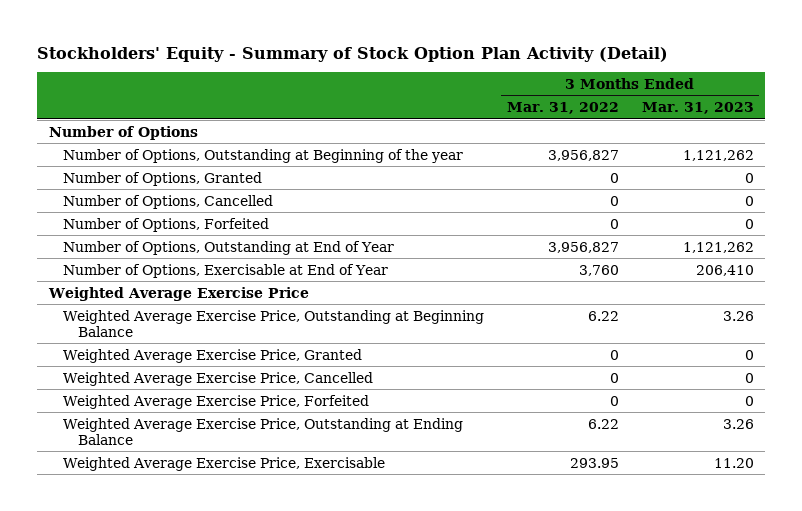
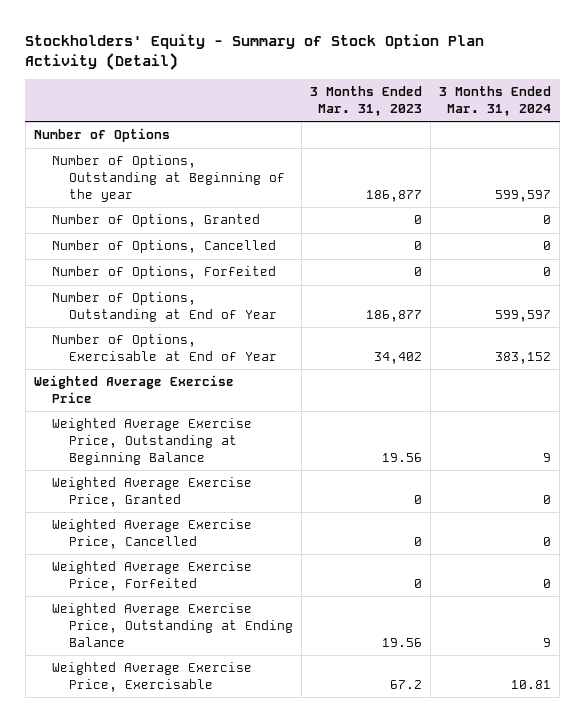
[506,102,619,115] Mar. 31, 2022 -> none
none -> [439,86,552,116] 3 Months Ended Mar. 31, 2024
[682,149,754,161] 1,121,262 -> [366,189,423,202] 186,877
[682,241,754,253] 1,121,262 -> [366,310,423,323] 186,877
[695,264,754,276] 206,410 -> [374,352,423,365] 34,402
[722,310,754,321] 3.26 -> [382,452,423,462] 19.56
[722,418,754,429] 3.26 -> [382,637,423,647] 19.56
[713,457,754,468] 11.20 -> [390,680,423,690] 67.2

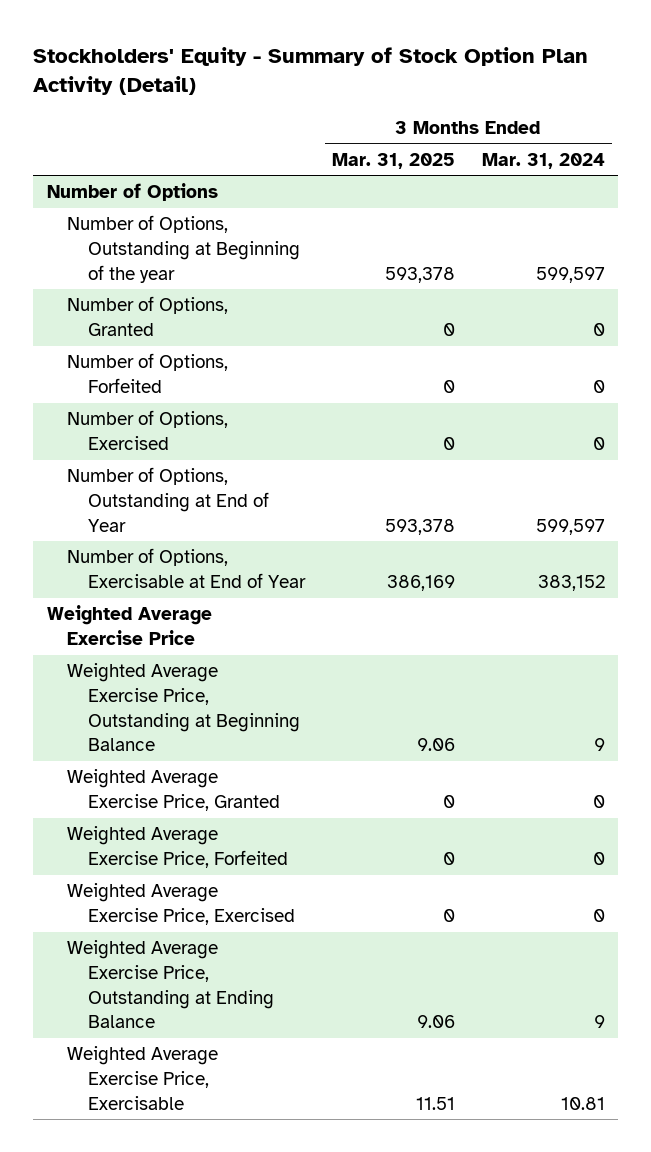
[310,86,423,116] 3 Months Ended Mar. 31, 2023 -> none
none -> [331,152,455,169] Mar. 31, 2025
[51,240,276,254] Number of Options, Cancelled -> none
none -> [67,410,229,450] Number of Options, Exercised
[51,519,252,550] Weighted Average Exercise Price, Cancelled -> none
none -> [67,883,295,925] Weighted Average Exercise Price, Exercised

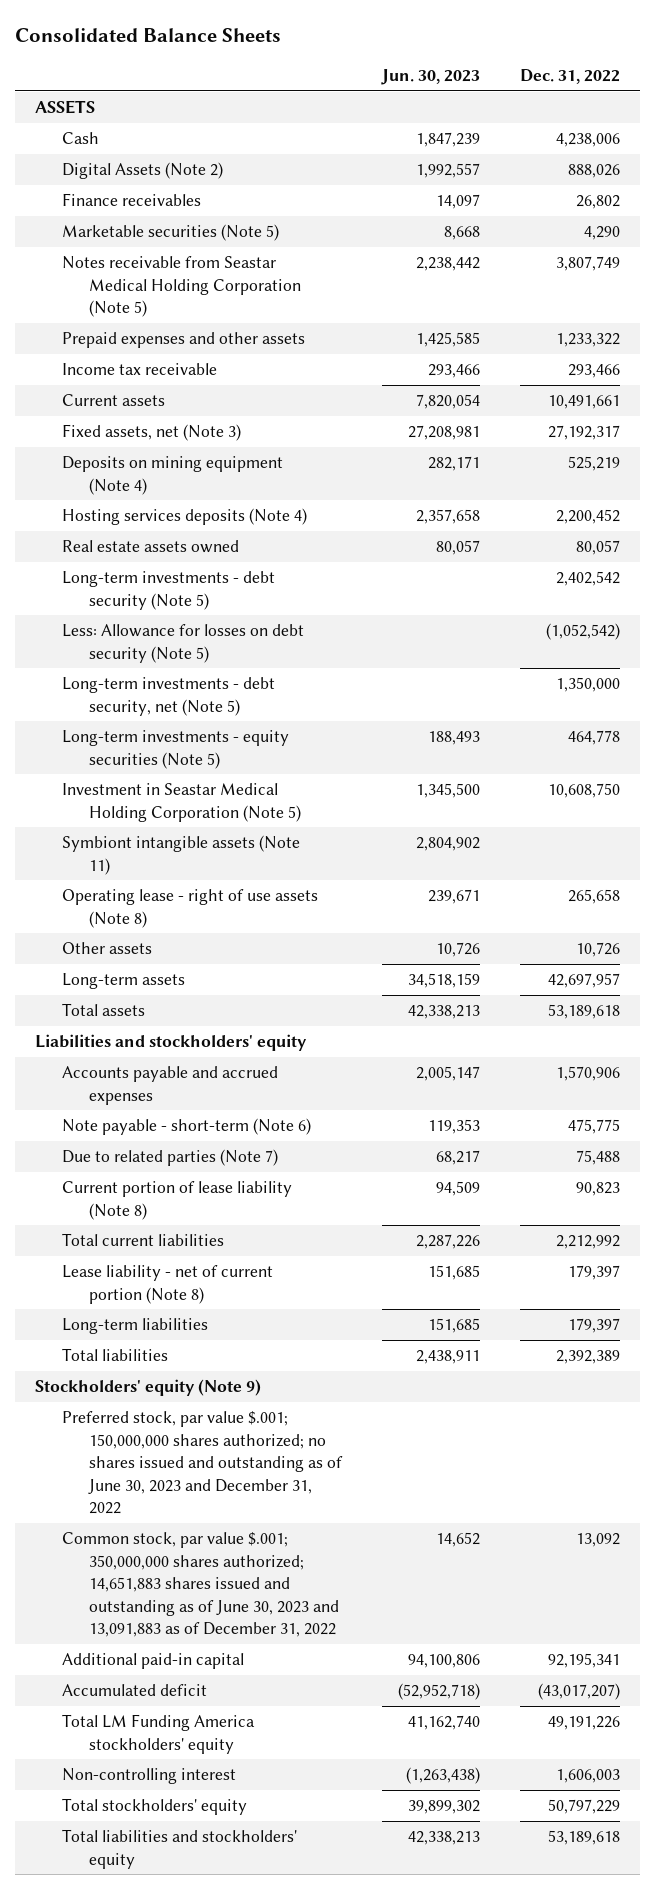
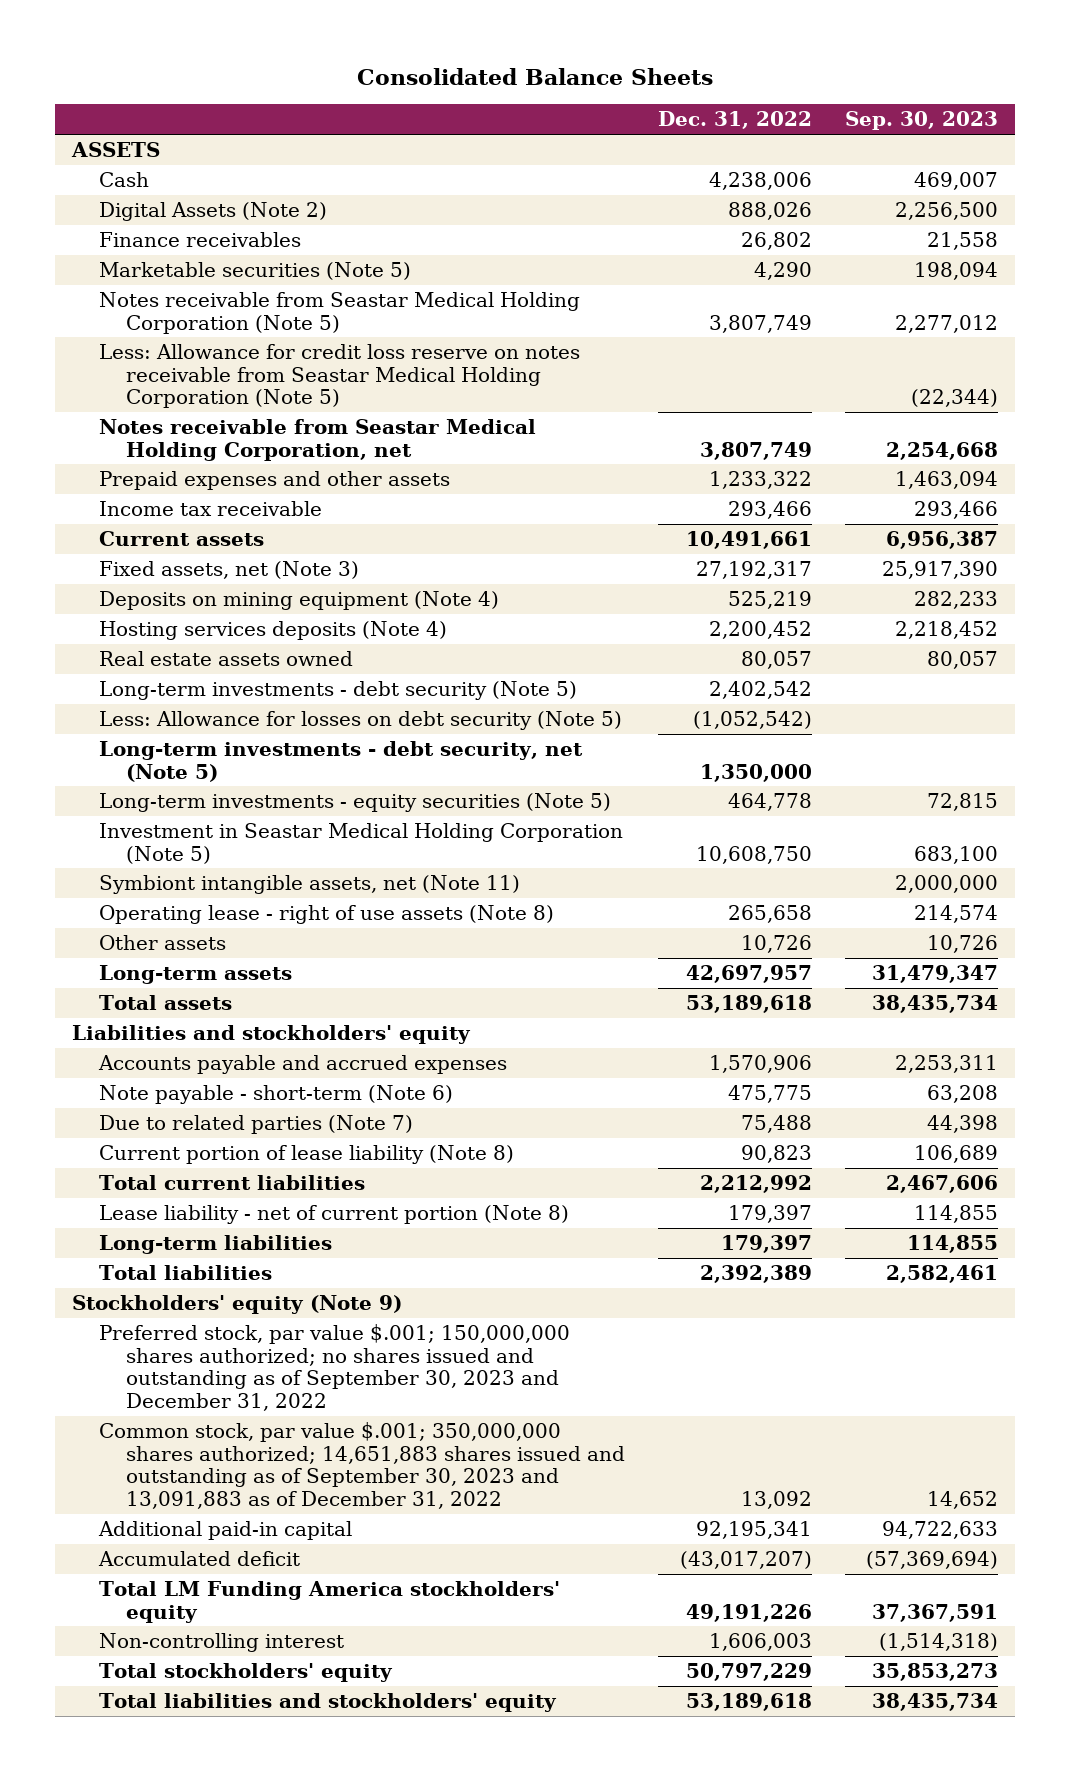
[380,69,480,86] Jun. 30, 2023 -> none
none -> [845,111,999,131] Sep. 30, 2023
none -> [98,343,580,409] Less: Allowance for credit loss reserve on notes receivable from Seastar Medical Holding Corporation (Note 5)
none -> [98,418,536,461] Notes receivable from Seastar Medical Holding Corporation, net
[61,835,300,875] Symbiont intangible assets (Note 11) -> [98,874,520,894] Symbiont intangible assets, net (Note 11)
[61,1411,343,1515] Preferred stock, par value $.001; 150,000,000 shares authorized; no shares issued and outstanding as of June 30, 2023 and December 31, 2022 -> [98,1323,570,1412] Preferred stock, par value $.001; 150,000,000 shares authorized; no shares issued and outstanding as of September 30, 2023 and December 31, 2022
[61,1532,339,1638] Common stock, par value $.001; 350,000,000 shares authorized; 14,651,883 shares issued and outstanding as of June 30, 2023 and 13,091,883 as of December 31, 2022 -> [98,1421,626,1510] Common stock, par value $.001; 350,000,000 shares authorized; 14,651,883 shares issued and outstanding as of September 30, 2023 and 13,091,883 as of December 31, 2022

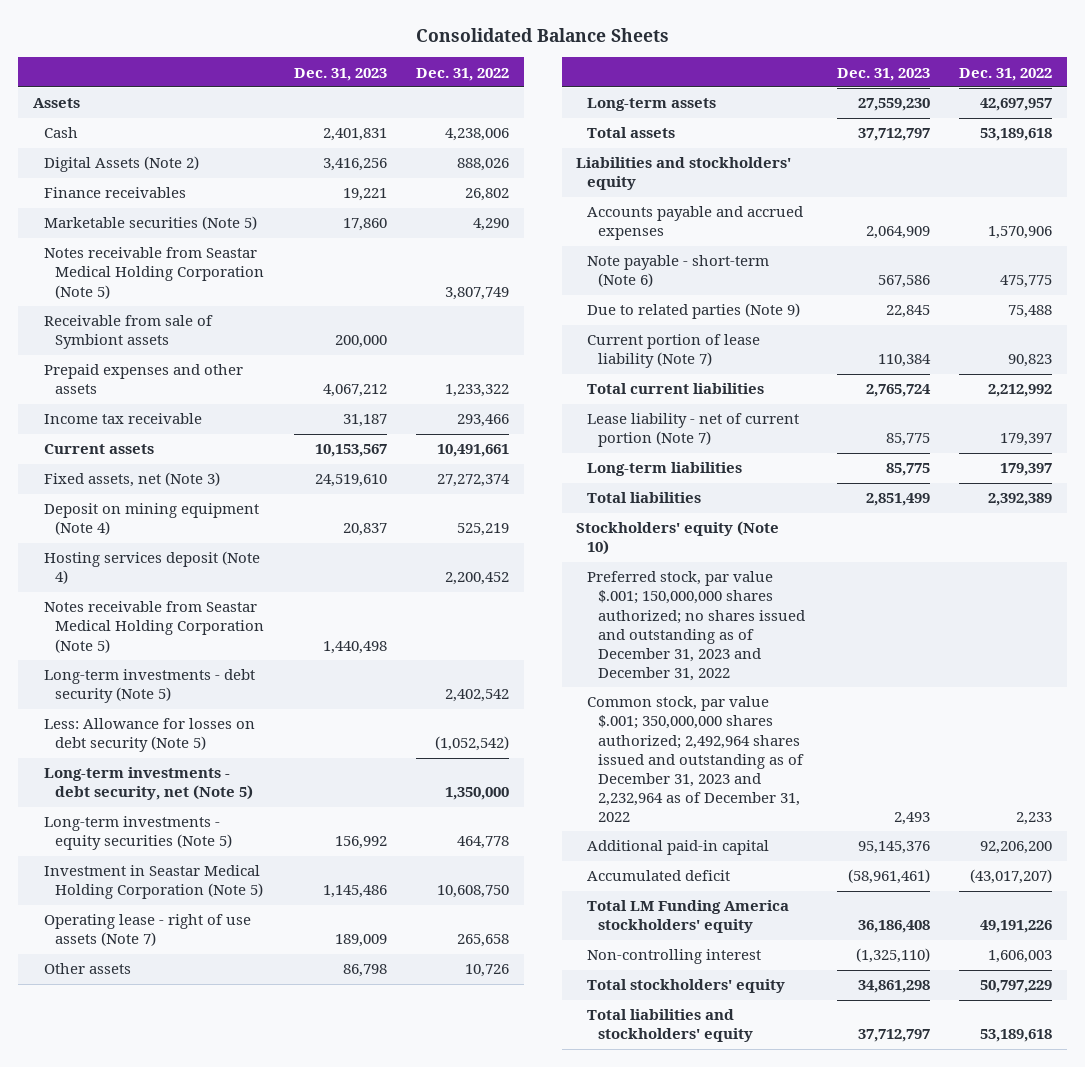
[845,111,999,131] Sep. 30, 2023 -> none
none -> [293,67,387,81] Dec. 31, 2023
[70,141,160,157] ASSETS -> [33,98,81,109] Assets
[98,343,580,409] Less: Allowance for credit loss reserve on notes receivable from Seastar Medical Holding Corporation (Note 5) -> none
[98,418,536,461] Notes receivable from Seastar Medical Holding Corporation, net -> none
none -> [44,315,214,350] Receivable from sale of Symbiont assets
[98,650,353,666] Real estate assets owned -> none
[696,560,813,579] 27,192,317 -> [436,474,510,488] 27,272,374
[98,590,499,610] Deposits on mining equipment (Note 4) -> [44,503,260,536] Deposit on mining equipment (Note 4)
[98,620,447,640] Hosting services deposits (Note 4) -> [44,551,261,585] Hosting services deposit (Note 4)
none -> [44,601,265,653] Notes receivable from Seastar Medical Holding Corporation (Note 5)
[98,874,520,894] Symbiont intangible assets, net (Note 11) -> none
[98,904,554,924] Operating lease - right of use assets (Note 8) -> [44,914,252,947] Operating lease - right of use assets (Note 7)
[98,1114,413,1134] Due to related parties (Note 7) -> [587,303,801,320] Due to related parties (Note 9)
[98,1144,514,1164] Current portion of lease liability (Note 8) -> [587,334,761,369] Current portion of lease liability (Note 7)
[98,1204,569,1224] Lease liability - net of current portion (Note 8) -> [587,413,800,448] Lease liability - net of current portion (Note 7)
[71,1294,402,1314] Stockholders' equity (Note 9) -> [576,521,780,556] Stockholders' equity (Note 10)
[98,1323,570,1412] Preferred stock, par value $.001; 150,000,000 shares authorized; no shares issued and outstanding as of September 30, 2023 and December 31, 2022 -> [587,571,806,681] Preferred stock, par value $.001; 150,000,000 shares authorized; no shares issued and outstanding as of December 31, 2023 and December 31, 2022
[98,1421,626,1510] Common stock, par value $.001; 350,000,000 shares authorized; 14,651,883 shares issued and outstanding as of September 30, 2023 and 13,091,883 as of December 31, 2022 -> [587,696,805,822] Common stock, par value $.001; 350,000,000 shares authorized; 2,492,964 shares issued and outstanding as of December 31, 2023 and 2,232,964 as of December 31, 2022
[741,1491,813,1510] 13,092 -> [1016,811,1053,825] 2,233
[696,1520,813,1539] 92,195,341 -> [980,841,1053,855] 92,206,200

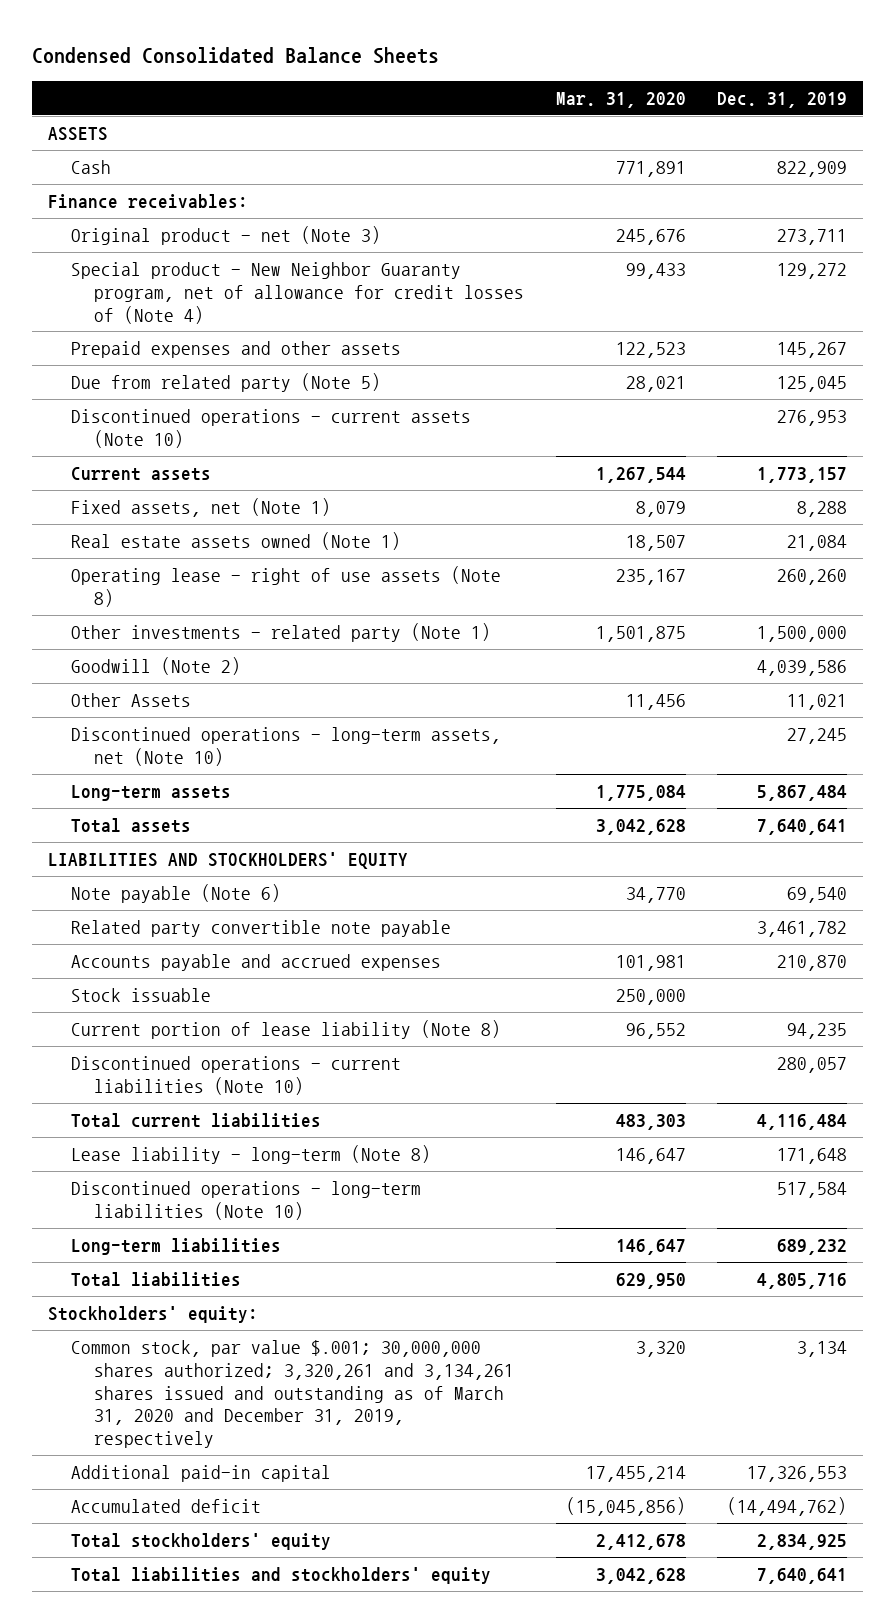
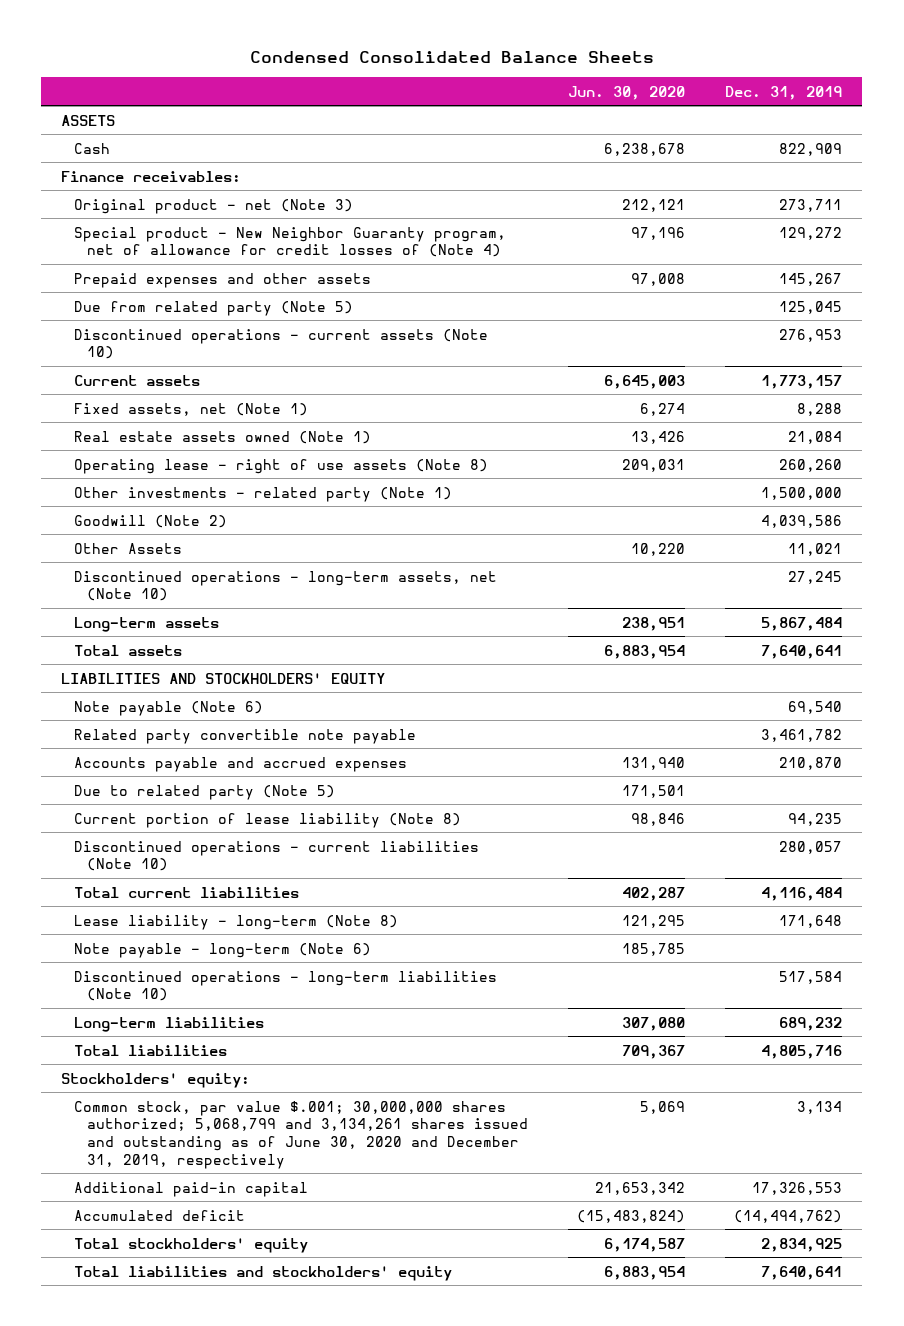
[555,92,686,109] Mar. 31, 2020 -> none
none -> [568,85,686,100] Jun. 30, 2020
[70,988,211,1003] Stock issuable -> none
none -> [74,784,336,800] Due to related party (Note 5)
none -> [74,942,372,958] Note payable - long-term (Note 6)
[70,1340,514,1449] Common stock, par value $.001; 30,000,000 shares authorized; 3,320,261 and 3,134,261 shares issued and outstanding as of March 31, 2020 and December 31, 2019, respectively -> [74,1100,529,1169] Common stock, par value $.001; 30,000,000 shares authorized; 5,068,799 and 3,134,261 shares issued and outstanding as of June 30, 2020 and December 31, 2019, respectively

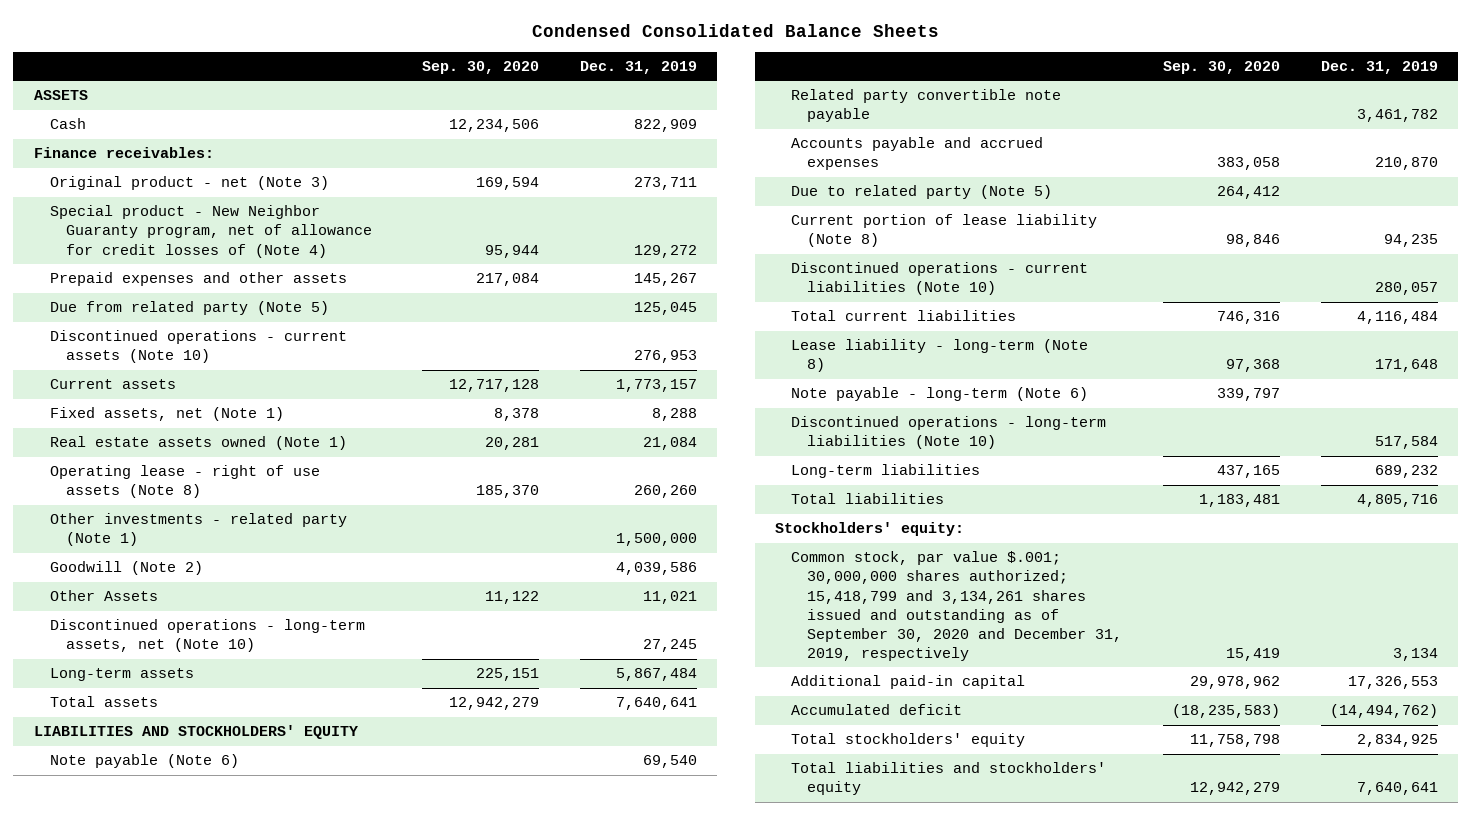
[568,85,686,100] Jun. 30, 2020 -> none
none -> [421,61,539,75] Sep. 30, 2020
[74,1100,529,1169] Common stock, par value $.001; 30,000,000 shares authorized; 5,068,799 and 3,134,261 shares issued and outstanding as of June 30, 2020 and December 31, 2019, respectively -> [791,551,1123,661] Common stock, par value $.001; 30,000,000 shares authorized; 15,418,799 and 3,134,261 shares issued and outstanding as of September 30, 2020 and December 31, 2019, respectively

